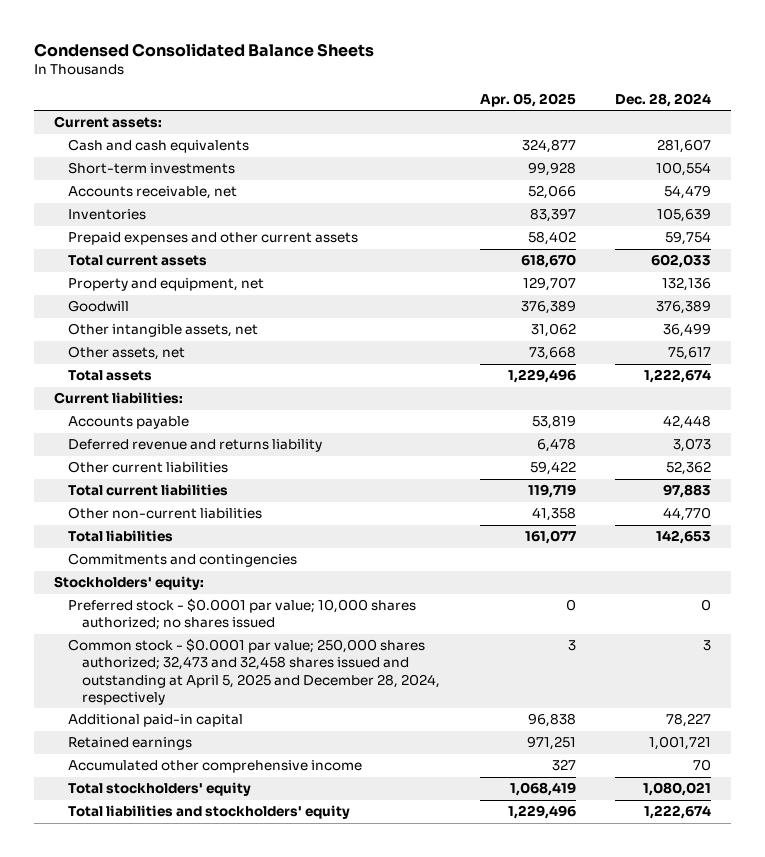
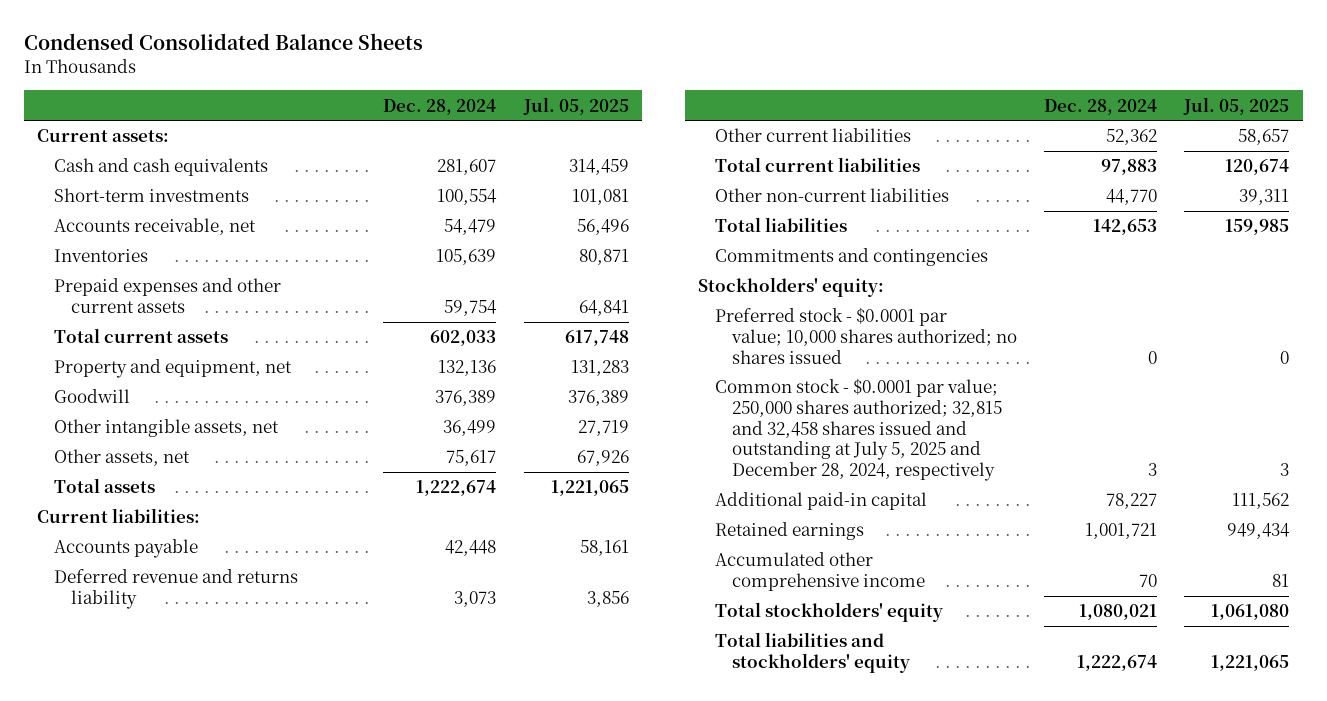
[479,93,576,108] Apr. 05, 2025 -> none
none -> [522,96,629,115] Jul. 05, 2025
[67,638,440,705] Common stock - $0.0001 par value; 250,000 shares authorized; 32,473 and 32,458 shares issued and outstanding at April 5, 2025 and December 28, 2024, respectively -> [715,378,1003,481] Common stock - $0.0001 par value; 250,000 shares authorized; 32,815 and 32,458 shares issued and outstanding at July 5, 2025 and December 28, 2024, respectively

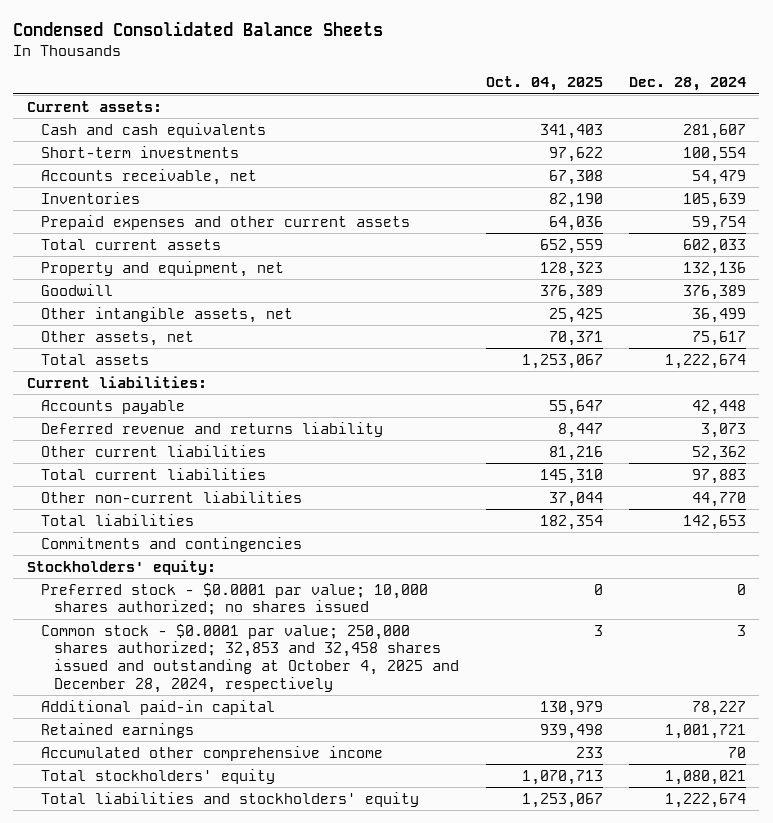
[522,96,629,115] Jul. 05, 2025 -> none
none -> [485,76,603,92] Oct. 04, 2025
[715,378,1003,481] Common stock - $0.0001 par value; 250,000 shares authorized; 32,815 and 32,458 shares issued and outstanding at July 5, 2025 and December 28, 2024, respectively -> [40,623,460,694] Common stock - $0.0001 par value; 250,000 shares authorized; 32,853 and 32,458 shares issued and outstanding at October 4, 2025 and December 28, 2024, respectively

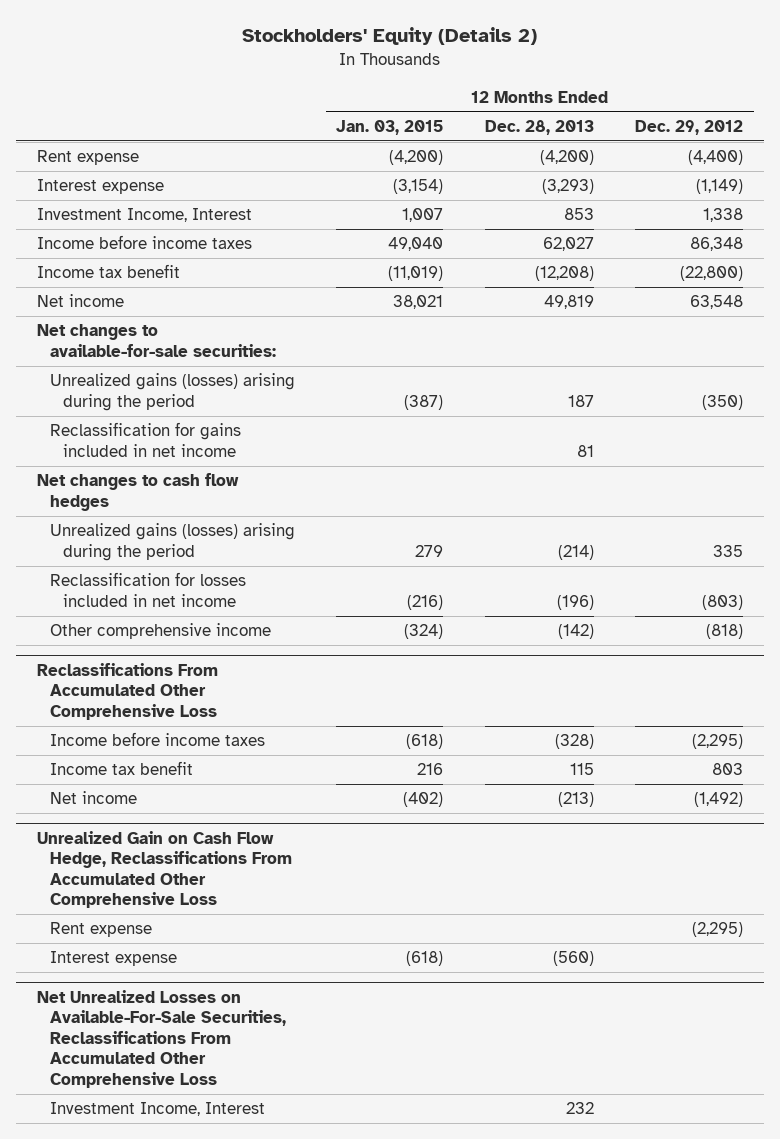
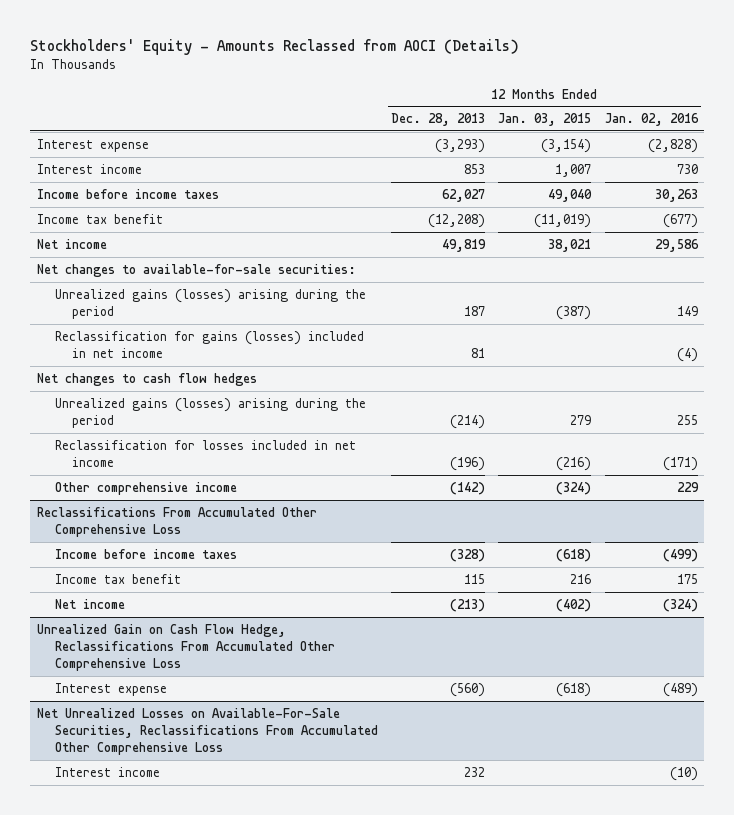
[242,27,538,46] Stockholders' Equity (Details 2) -> [30,38,520,55] Stockholders' Equity - Amounts Reclassed from AOCI (Details)
[635,119,744,135] Dec. 29, 2012 -> none
none -> [604,113,699,127] Jan. 02, 2016
[36,150,139,166] Rent expense -> none
[36,208,252,223] Investment Income, Interest -> [36,163,142,174] Interest income
[49,422,241,457] Reclassification for gains included in net income -> [54,330,364,358] Reclassification for gains (losses) included in net income
[49,922,152,938] Rent expense -> none
[49,1102,265,1117] Investment Income, Interest -> [54,766,160,777] Interest income

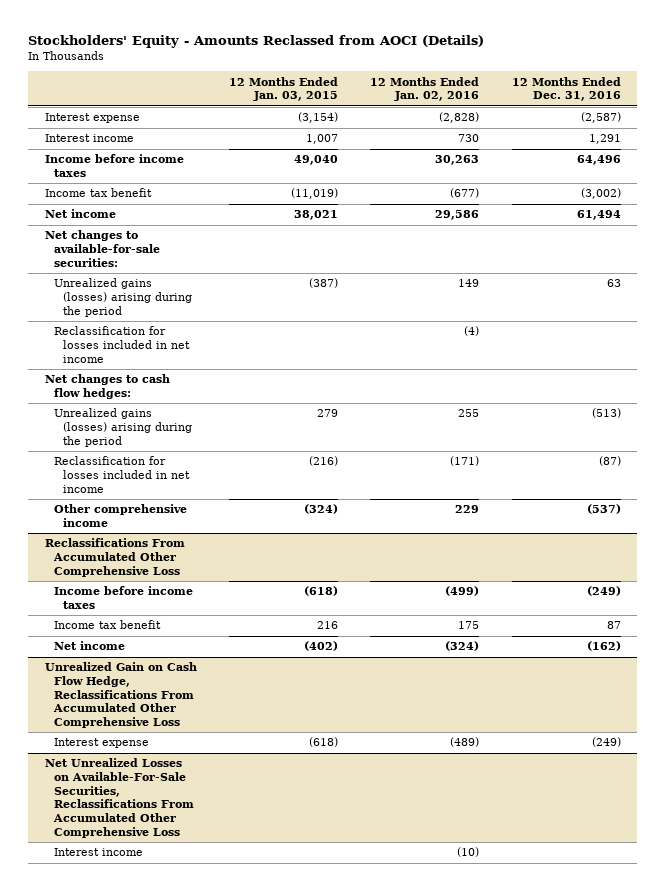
[390,113,485,127] Dec. 28, 2013 -> none
none -> [511,76,621,102] 12 Months Ended Dec. 31, 2016
[54,330,364,358] Reclassification for gains (losses) included in net income -> [53,326,191,363] Reclassification for losses included in net income
[36,372,257,386] Net changes to cash flow hedges -> [44,374,170,399] Net changes to cash flow hedges:

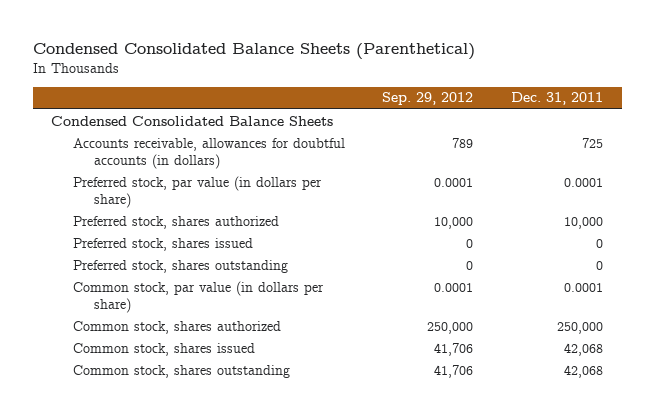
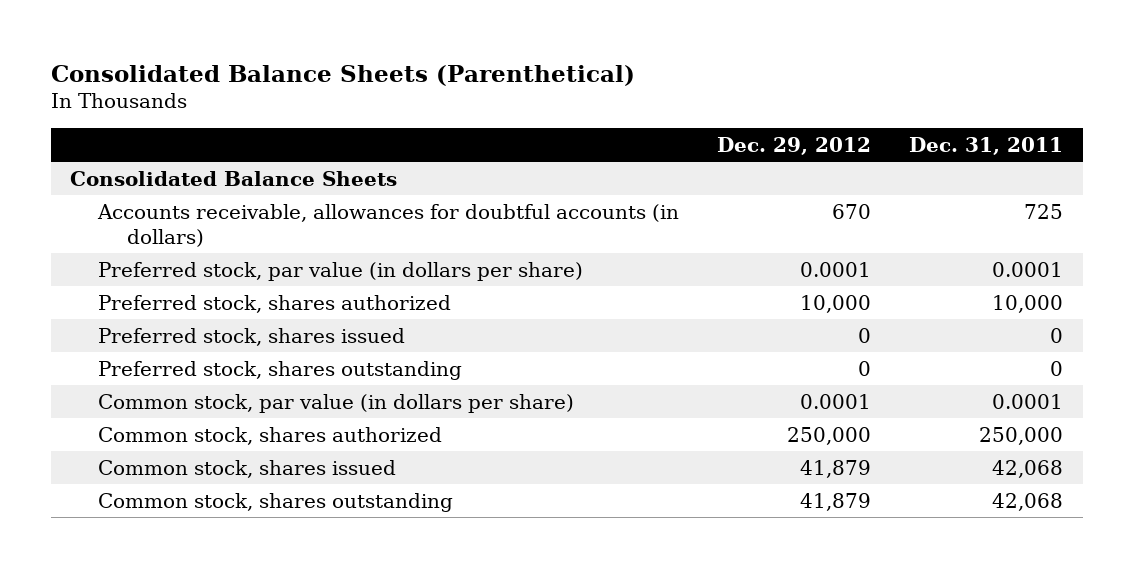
[32,43,475,61] Condensed Consolidated Balance Sheets (Parenthetical) -> [50,64,635,86] Consolidated Balance Sheets (Parenthetical)
[382,92,474,106] Sep. 29, 2012 -> none
none -> [717,137,872,156] Dec. 29, 2012
[51,115,334,126] Condensed Consolidated Balance Sheets -> [69,170,397,186] Consolidated Balance Sheets

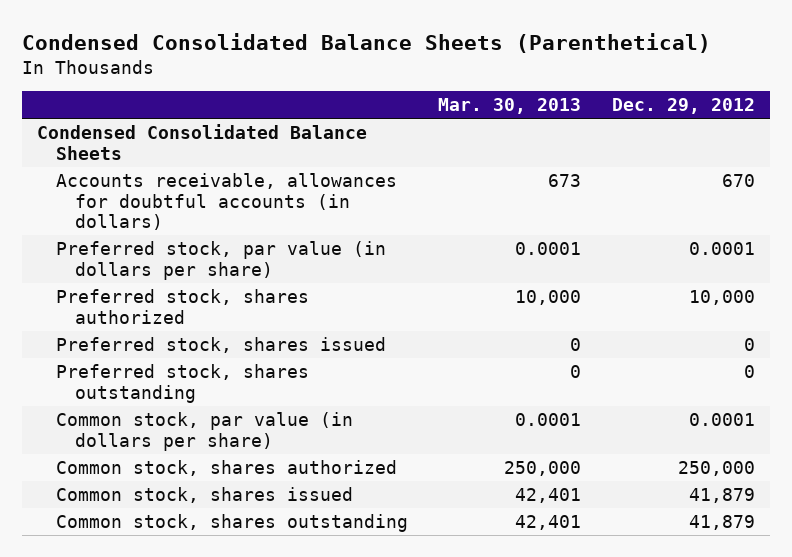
[50,64,635,86] Consolidated Balance Sheets (Parenthetical) -> [21,32,711,53] Condensed Consolidated Balance Sheets (Parenthetical)
[909,137,1064,156] Dec. 31, 2011 -> none
none -> [438,98,582,115] Mar. 30, 2013
[69,170,397,186] Consolidated Balance Sheets -> [37,124,368,160] Condensed Consolidated Balance Sheets

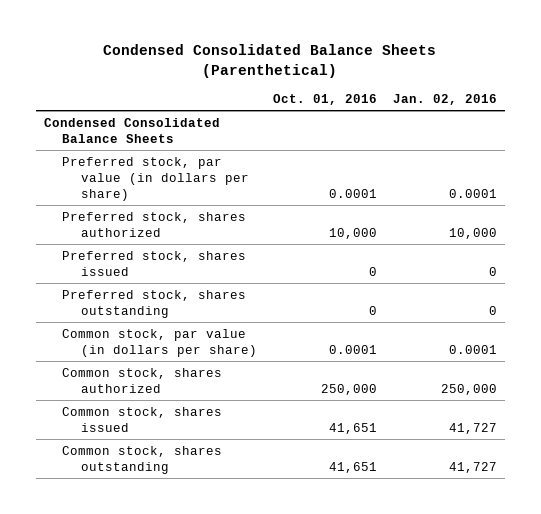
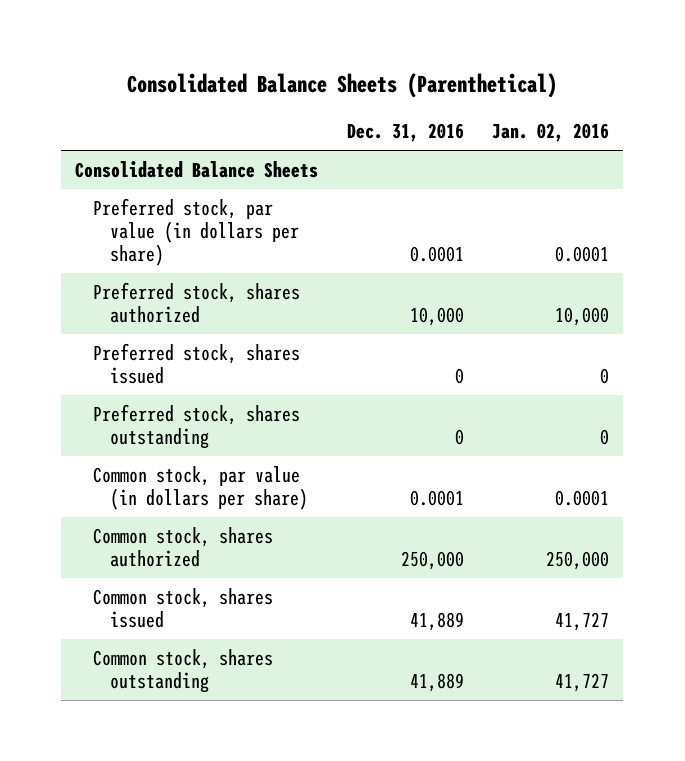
[103,44,437,78] Condensed Consolidated Balance Sheets (Parenthetical) -> [127,73,558,99] Consolidated Balance Sheets (Parenthetical)
[272,93,377,105] Oct. 01, 2016 -> none
none -> [346,123,464,143] Dec. 31, 2016
[43,117,220,143] Condensed Consolidated Balance Sheets -> [75,161,319,179] Consolidated Balance Sheets

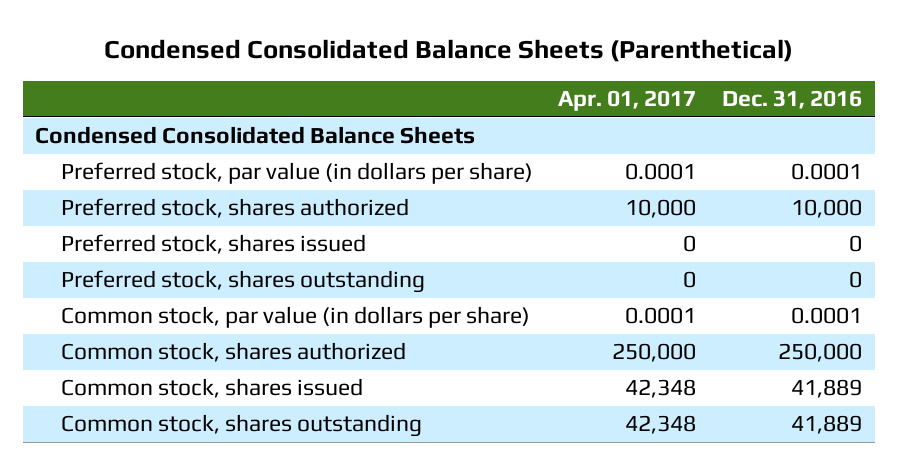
[127,73,558,99] Consolidated Balance Sheets (Parenthetical) -> [103,39,793,63] Condensed Consolidated Balance Sheets (Parenthetical)
[492,123,610,143] Jan. 02, 2016 -> none
none -> [558,90,697,112] Apr. 01, 2017
[75,161,319,179] Consolidated Balance Sheets -> [35,126,476,145] Condensed Consolidated Balance Sheets

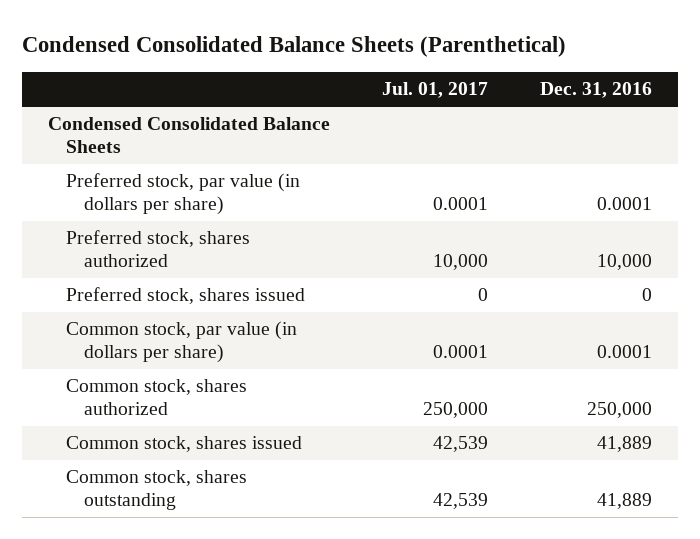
[558,90,697,112] Apr. 01, 2017 -> none
none -> [381,82,488,99] Jul. 01, 2017
[60,270,425,294] Preferred stock, shares outstanding -> none

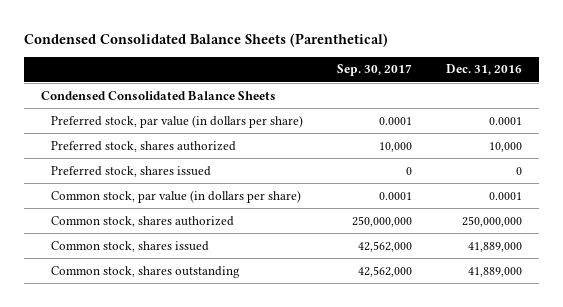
[381,82,488,99] Jul. 01, 2017 -> none
none -> [336,64,412,77] Sep. 30, 2017
[586,402,652,419] 250,000 -> [461,215,522,227] 250,000,000
[596,436,652,453] 41,889 -> [467,241,522,252] 41,889,000
[596,493,652,510] 41,889 -> [467,266,522,277] 41,889,000

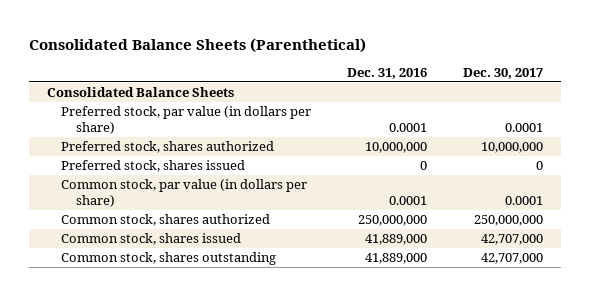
[23,32,388,47] Condensed Consolidated Balance Sheets (Parenthetical) -> [29,37,367,53] Consolidated Balance Sheets (Parenthetical)
[336,64,412,77] Sep. 30, 2017 -> none
none -> [463,68,544,80] Dec. 30, 2017
[41,90,277,100] Condensed Consolidated Balance Sheets -> [47,87,235,98] Consolidated Balance Sheets
[488,141,522,152] 10,000 -> [365,142,428,154] 10,000,000

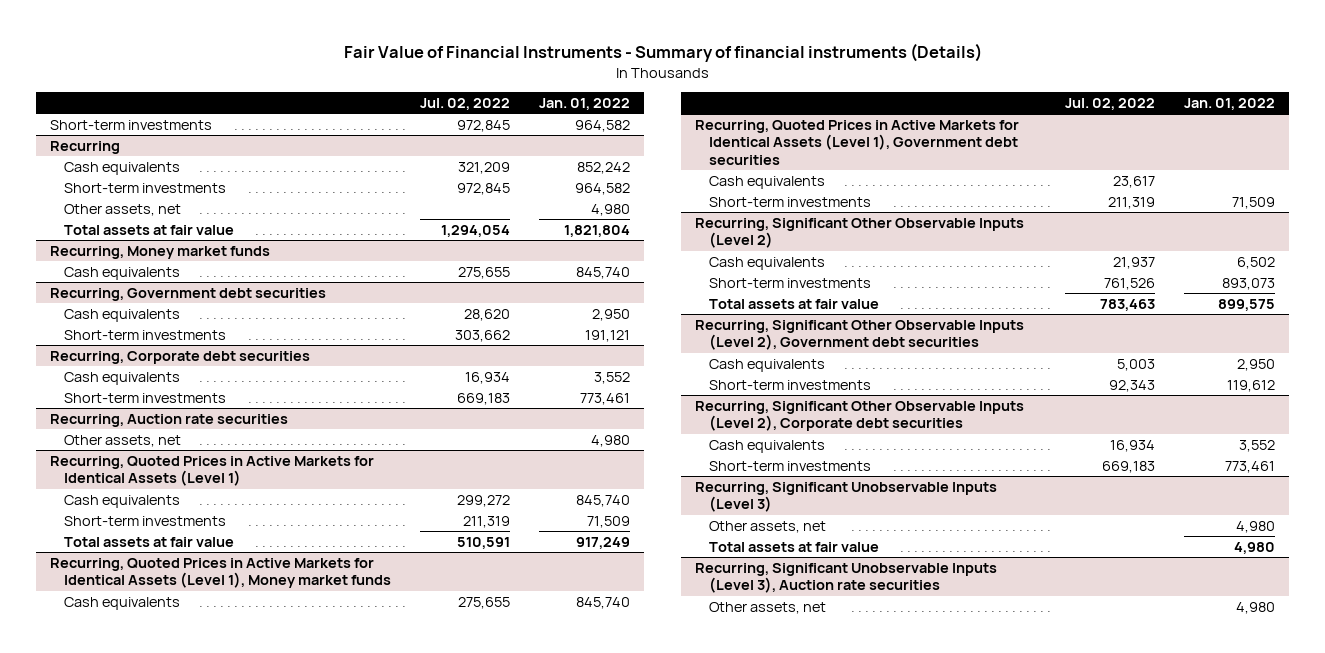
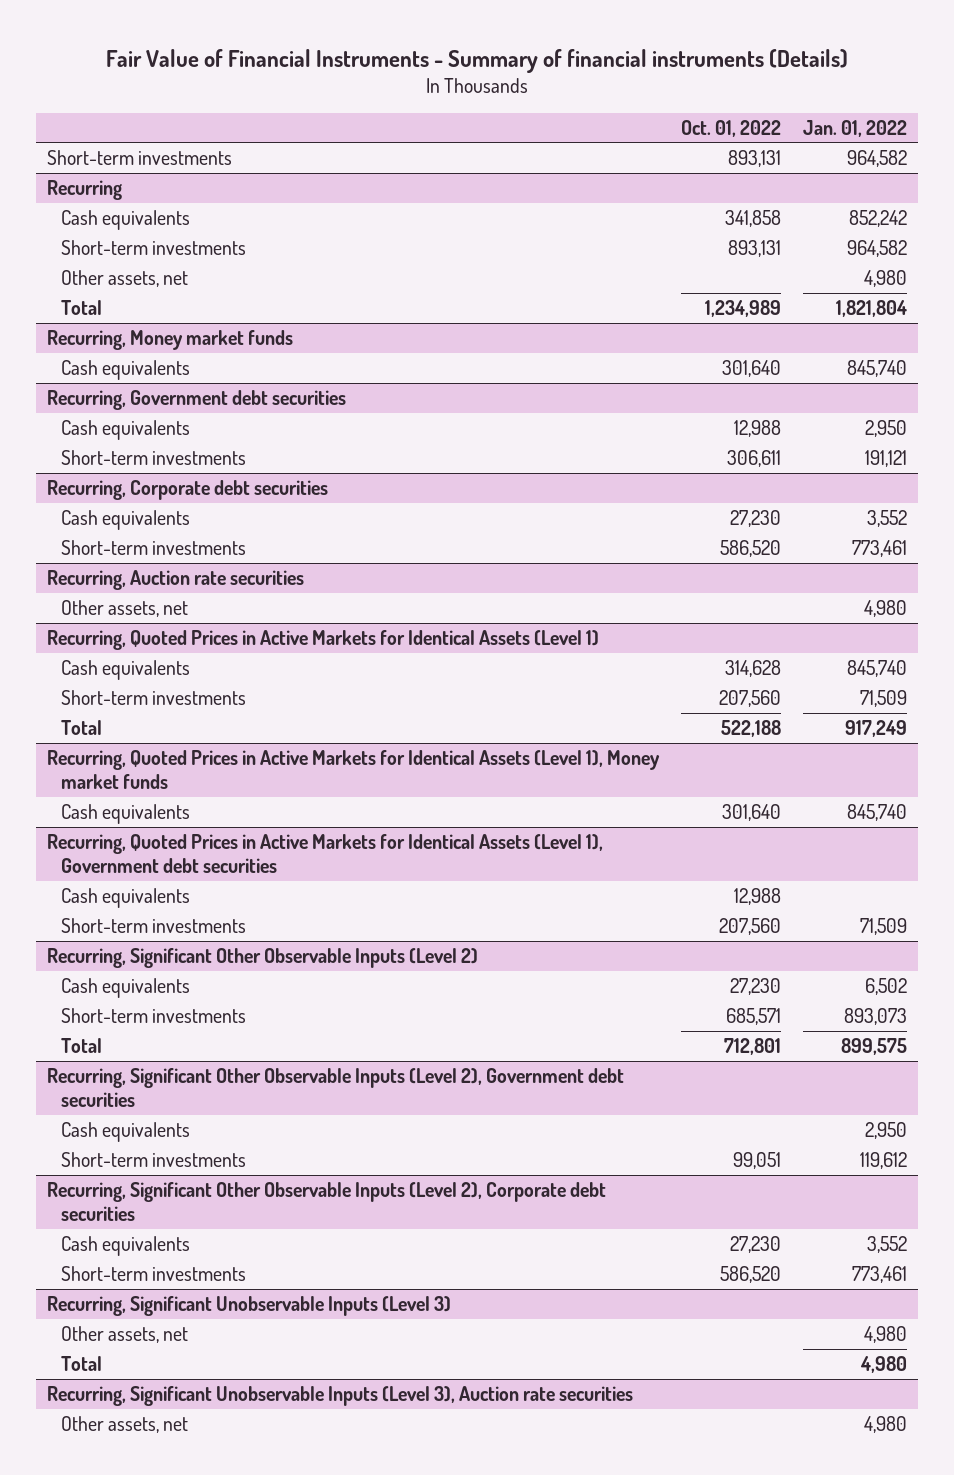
[420,98,511,111] Jul. 02, 2022 -> none
none -> [681,119,782,137] Oct. 01, 2022
[64,224,235,235] Total assets at fair value -> [61,299,103,315] Total
[64,536,235,547] Total assets at fair value -> [61,719,103,735] Total
[709,298,880,309] Total assets at fair value -> [61,1037,103,1053] Total
[709,541,880,552] Total assets at fair value -> [61,1355,103,1371] Total

